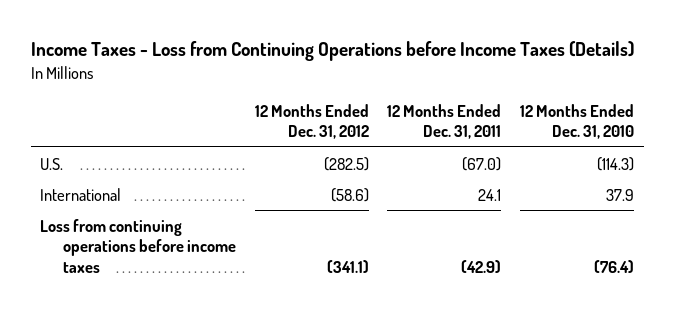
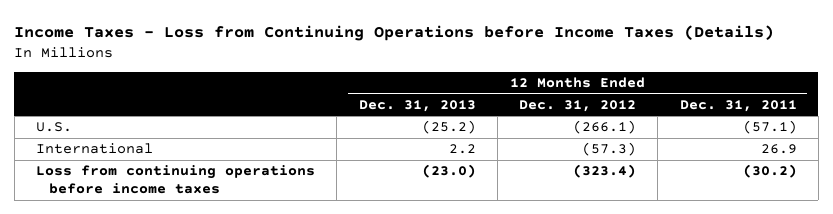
[520,103,635,140] 12 Months Ended Dec. 31, 2010 -> none
none -> [358,99,476,112] Dec. 31, 2013
[323,156,369,171] (282.5) -> [573,120,637,135] (266.1)
[462,156,502,171] (67.0) -> [742,120,797,135] (57.1)
[330,187,369,202] (58.6) -> [582,142,637,157] (57.3)
[478,188,502,201] 24.1 -> [760,144,797,155] 26.9
[326,259,369,273] (341.1) -> [573,164,637,179] (323.4)
[461,259,502,273] (42.9) -> [742,164,797,179] (30.2)

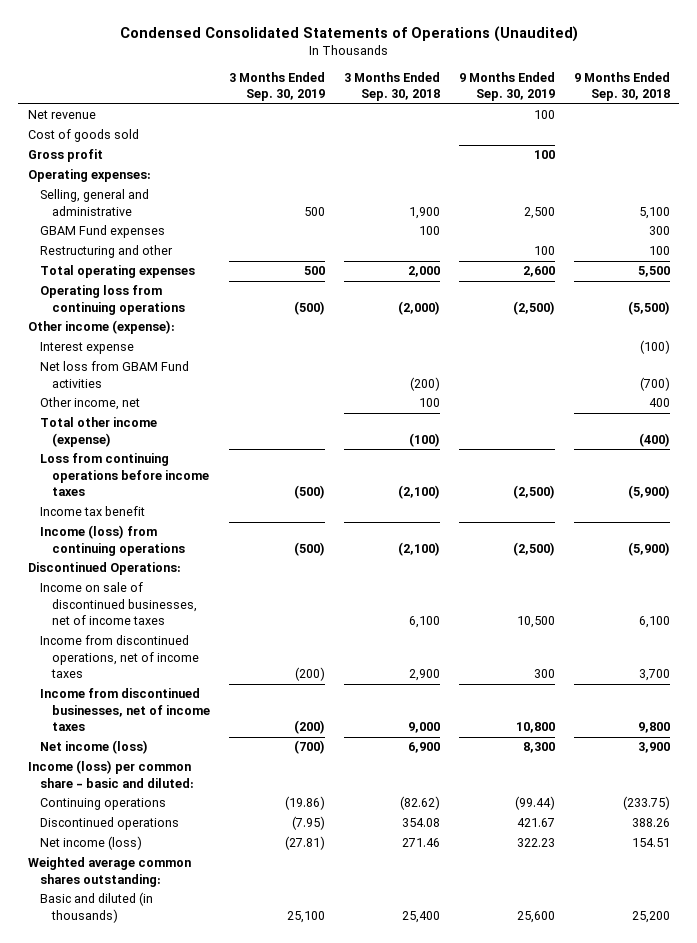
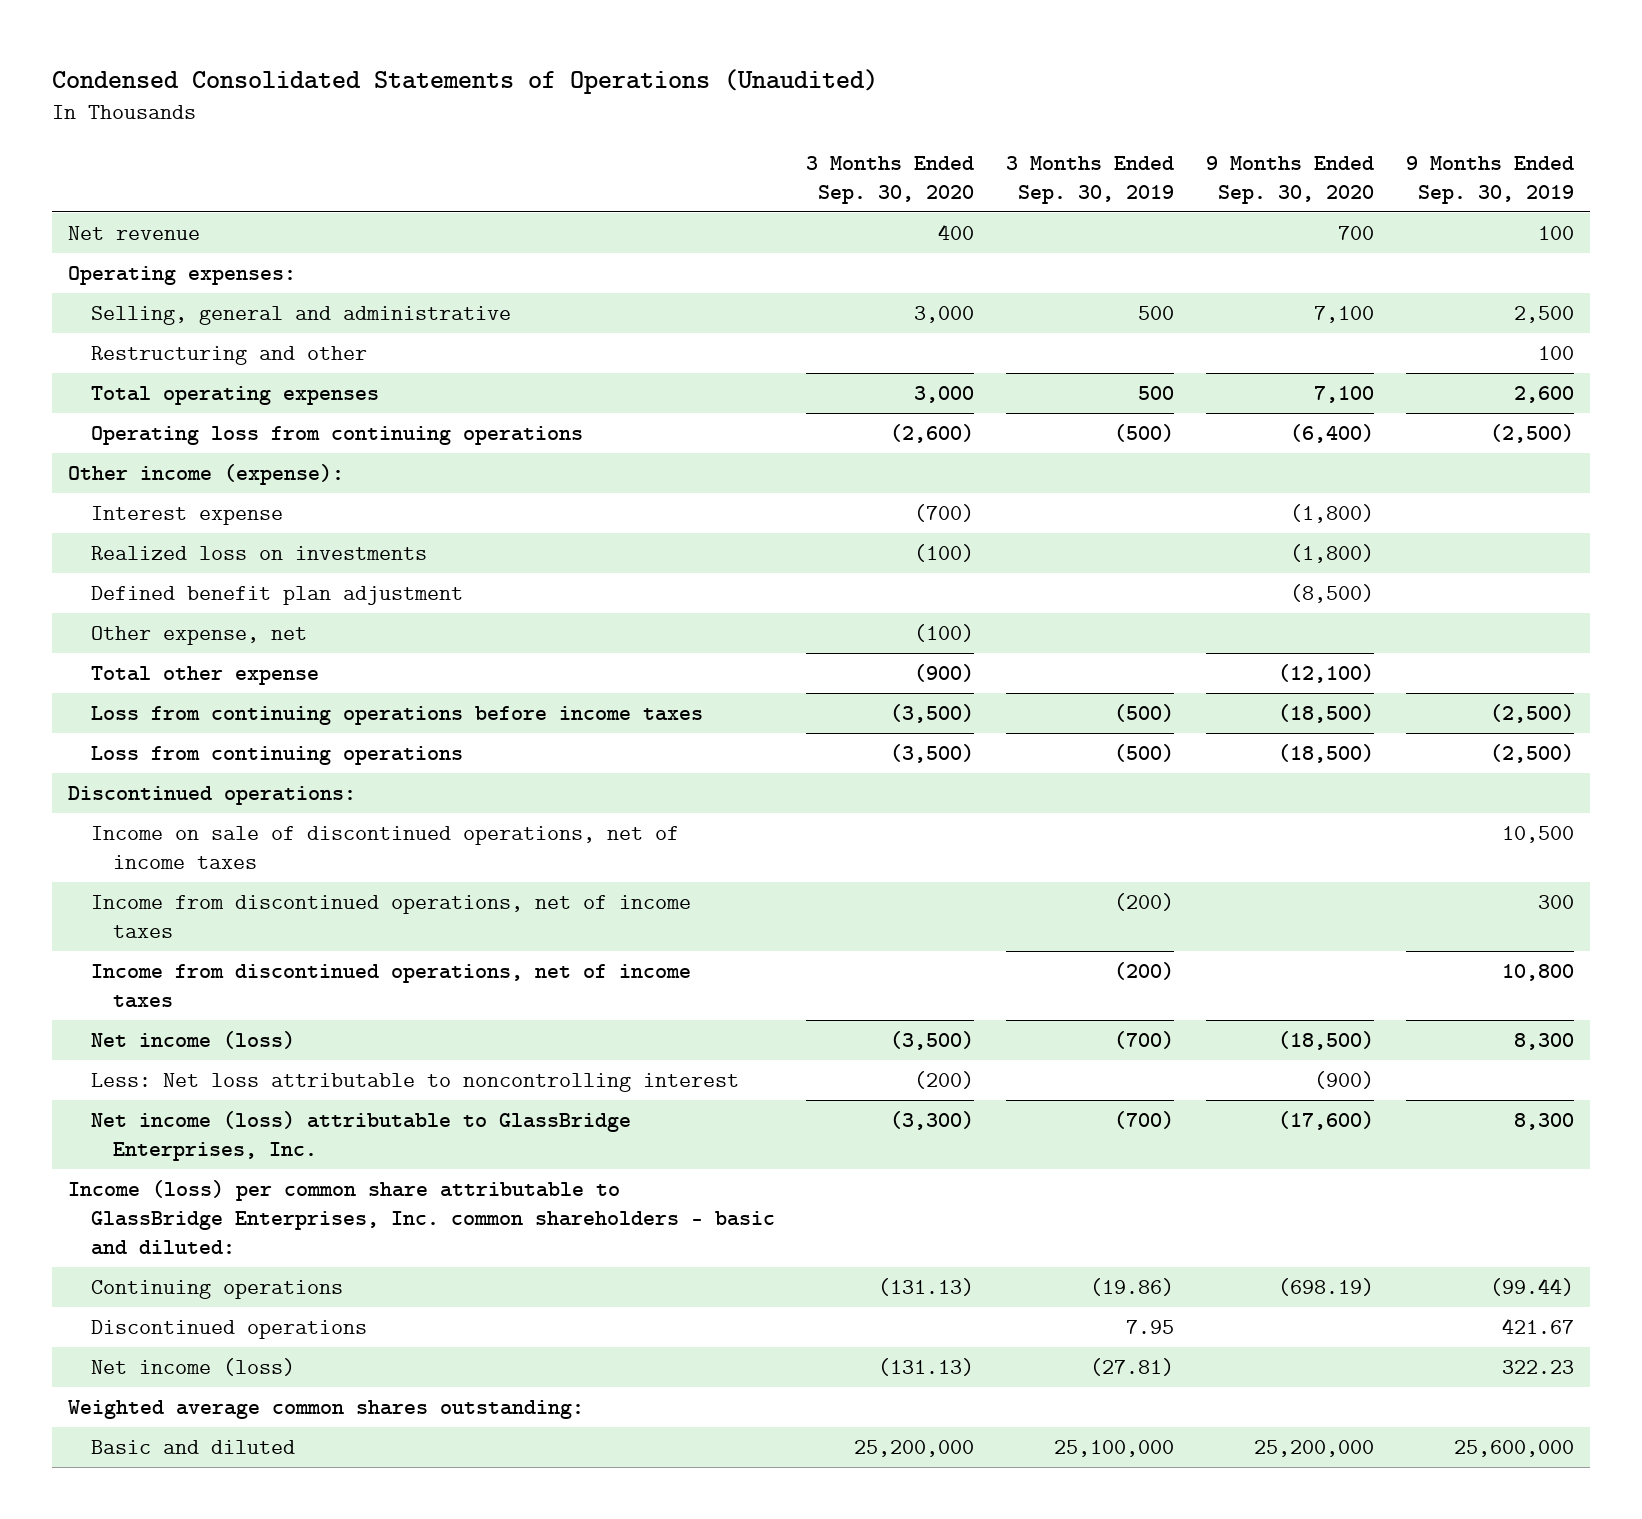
[343,71,440,102] 3 Months Ended Sep. 30, 2018 -> none
[573,71,670,102] 9 Months Ended Sep. 30, 2018 -> none
none -> [806,155,975,204] 3 Months Ended Sep. 30, 2020
none -> [1206,155,1375,204] 9 Months Ended Sep. 30, 2020
[27,129,139,143] Cost of goods sold -> none
[27,149,103,163] Gross profit -> none
[39,225,165,239] GBAM Fund expenses -> none
[39,361,189,388] Net loss from GBAM Fund activities -> none
none -> [90,546,427,561] Realized loss on investments
none -> [90,586,463,606] Defined benefit plan adjustment
[39,397,140,411] Other income, net -> [90,626,307,646] Other expense, net
[39,417,157,447] Total other income (expense) -> [90,666,319,686] Total other expense
[39,506,145,517] Income tax benefit -> none
[39,525,185,556] Income (loss) from continuing operations -> [90,746,463,766] Loss from continuing operations
[27,562,181,576] Discontinued Operations: -> [68,786,357,806] Discontinued operations:
[39,582,197,626] Income on sale of discontinued businesses, net of income taxes -> [90,826,679,870] Income on sale of discontinued operations, net of income taxes
[39,688,210,732] Income from discontinued businesses, net of income taxes -> [90,964,691,1009] Income from discontinued operations, net of income taxes
none -> [90,1073,739,1093] Less: Net loss attributable to noncontrolling interest
none -> [90,1111,631,1162] Net income (loss) attributable to GlassBridge Enterprises, Inc.
[27,760,194,788] Income (loss) per common share - basic and diluted: -> [68,1180,775,1256] Income (loss) per common share attributable to GlassBridge Enterprises, Inc. common shareholders - basic and diluted:
[291,816,325,831] (7.95) -> [1126,1320,1175,1335] 7.95
[39,892,153,923] Basic and diluted (in thousands) -> [90,1440,295,1455] Basic and diluted
[286,910,325,923] 25,100 -> [1054,1440,1175,1458] 25,100,000
[516,910,555,923] 25,600 -> [1453,1440,1574,1458] 25,600,000

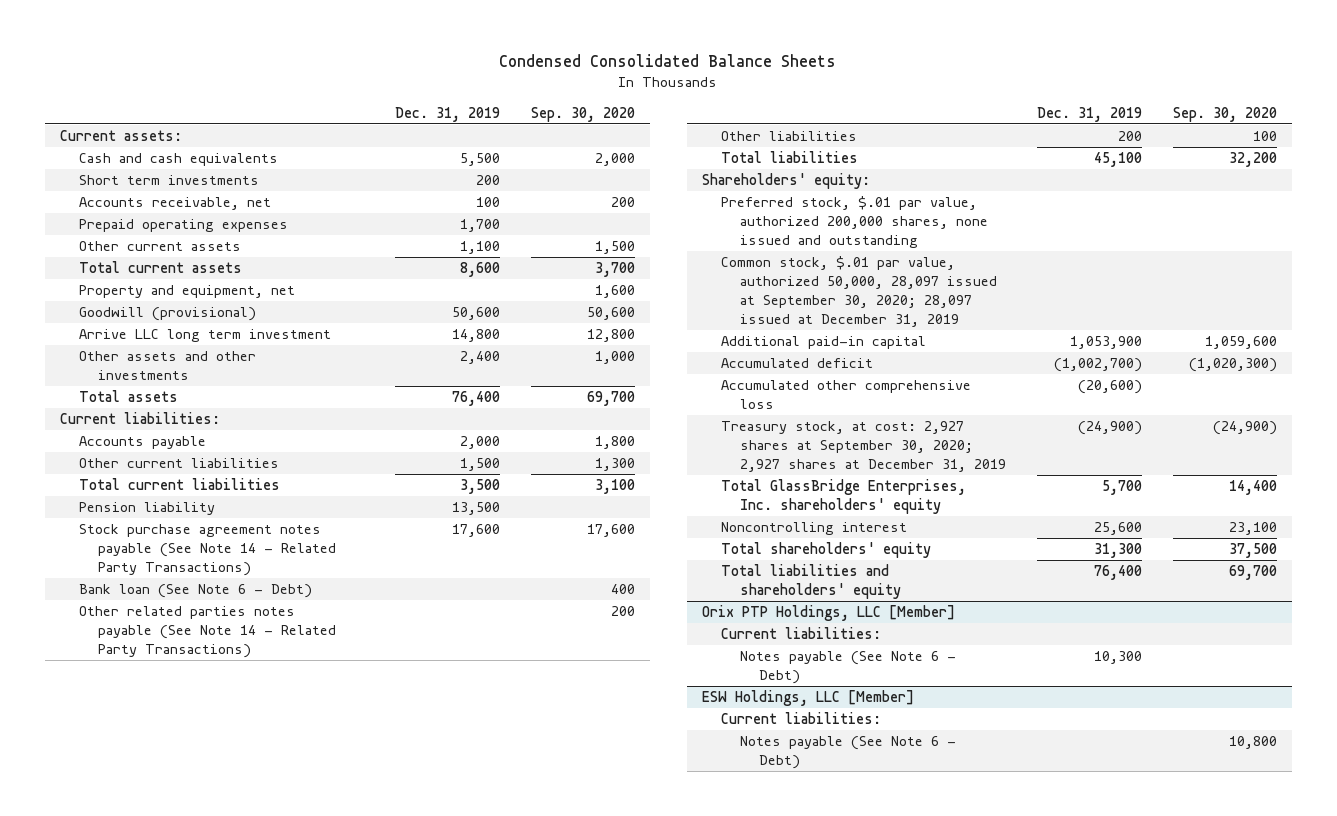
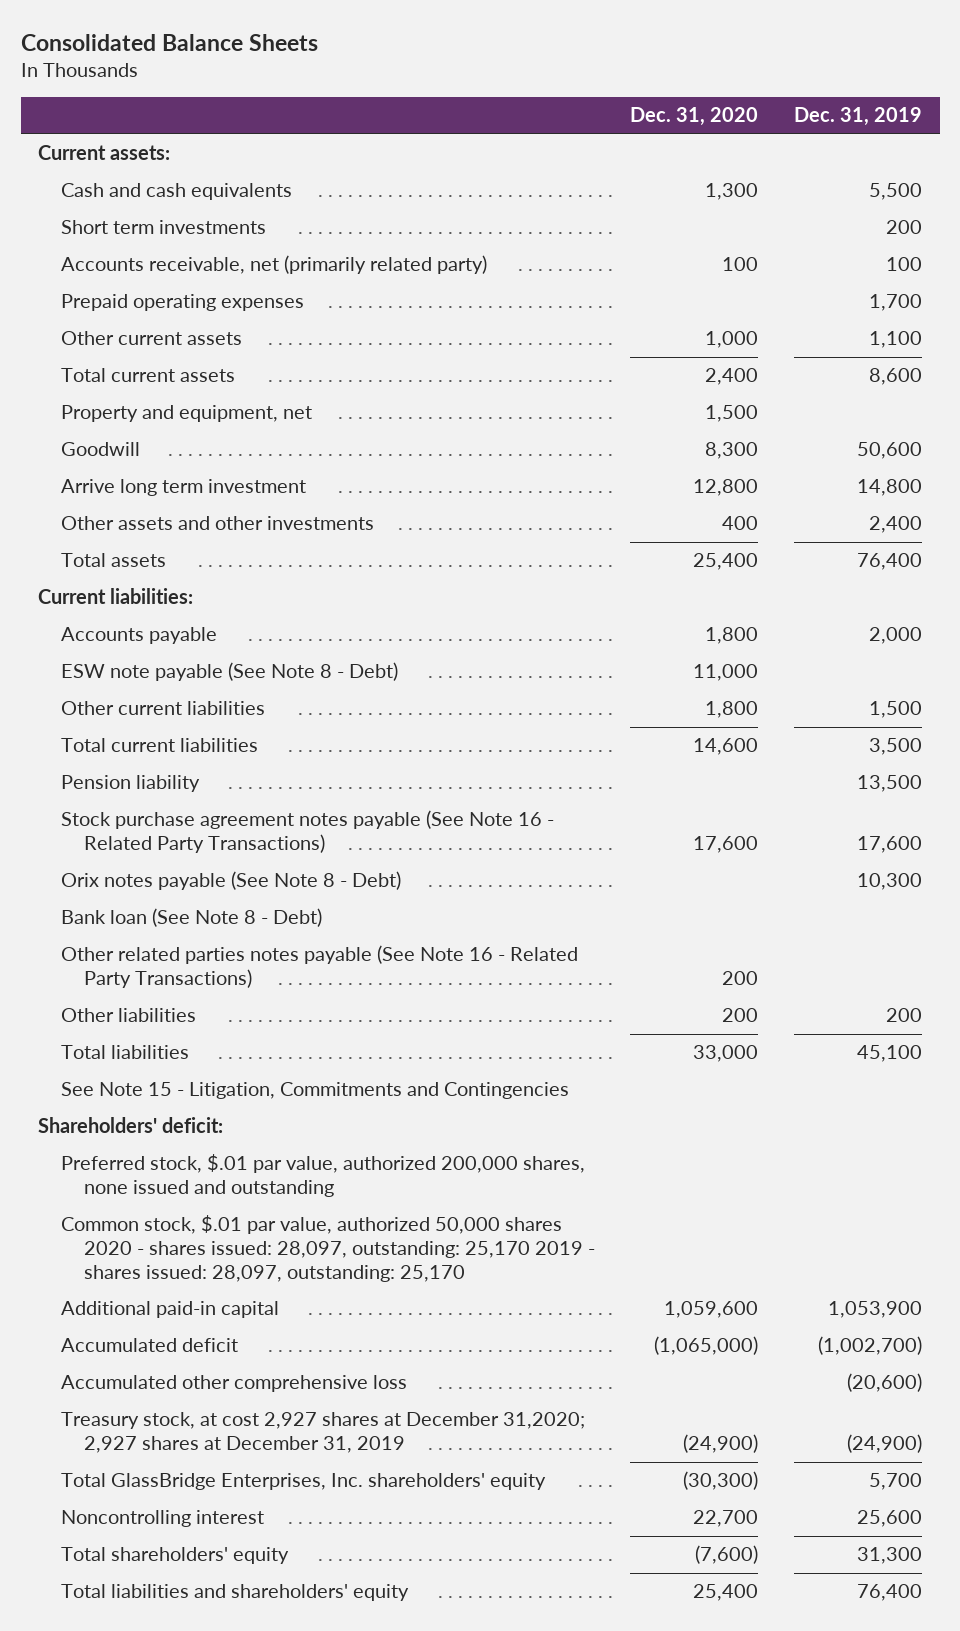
[499,54,837,68] Condensed Consolidated Balance Sheets -> [20,33,318,51] Consolidated Balance Sheets
[530,106,635,122] Sep. 30, 2020 -> none
none -> [630,107,759,127] Dec. 31, 2020
[79,197,272,211] Accounts receivable, net -> [61,255,488,275] Accounts receivable, net (primarily related party)
[79,307,257,322] Goodwill (provisional) -> [61,442,141,457] Goodwill
[79,329,332,343] Arrive LLC long term investment -> [61,479,307,497] Arrive long term investment
none -> [61,662,399,682] ESW note payable (See Note 8 - Debt)
[79,524,336,576] Stock purchase agreement notes payable (See Note 14 - Related Party Transactions) -> [61,810,555,854] Stock purchase agreement notes payable (See Note 16 - Related Party Transactions)
none -> [61,871,402,891] Orix notes payable (See Note 8 - Debt)
[79,584,313,599] Bank loan (See Note 6 - Debt) -> [61,908,323,928] Bank loan (See Note 8 - Debt)
[79,606,336,658] Other related parties notes payable (See Note 14 - Related Party Transactions) -> [61,945,579,989] Other related parties notes payable (See Note 16 - Related Party Transactions)
none -> [61,1082,570,1100] See Note 15 - Litigation, Commitments and Contingencies
[702,173,871,190] Shareholders' equity: -> [38,1117,224,1134] Shareholders' deficit:
[720,256,997,327] Common stock, $.01 par value, authorized 50,000, 28,097 issued at September 30, 2020; 28,097 issued at December 31, 2019 -> [61,1215,595,1282] Common stock, $.01 par value, authorized 50,000 shares 2020 - shares issued: 28,097, outstanding: 25,170 2019 - shares issued: 28,097, outstanding: 25,170
[720,421,1006,472] Treasury stock, at cost: 2,927 shares at September 30, 2020; 2,927 shares at December 31, 2019 -> [61,1412,586,1454] Treasury stock, at cost 2,927 shares at December 31,2020; 2,927 shares at December 31, 2019
[702,605,956,622] Orix PTP Holdings, LLC [Member] -> none
[720,627,881,640] Current liabilities: -> none
[739,651,956,685] Notes payable (See Note 6 - Debt) -> none
[702,690,915,707] ESW Holdings, LLC [Member] -> none
[720,712,881,725] Current liabilities: -> none
[739,736,956,770] Notes payable (See Note 6 - Debt) -> none

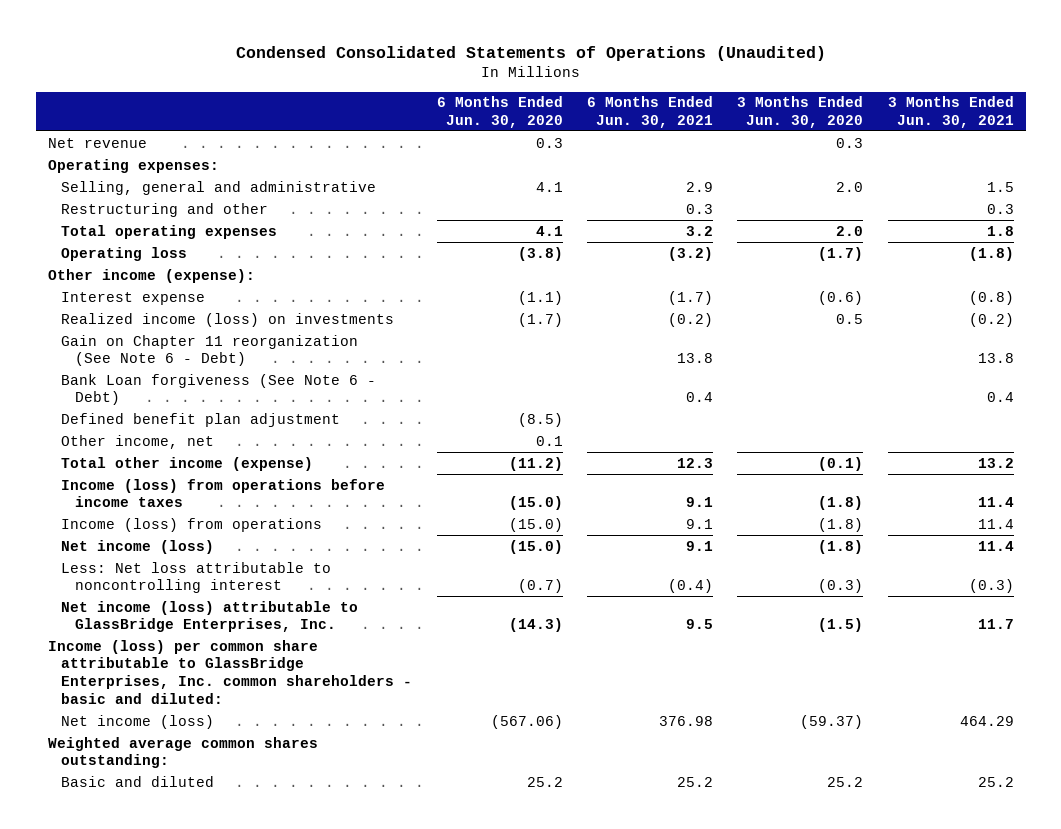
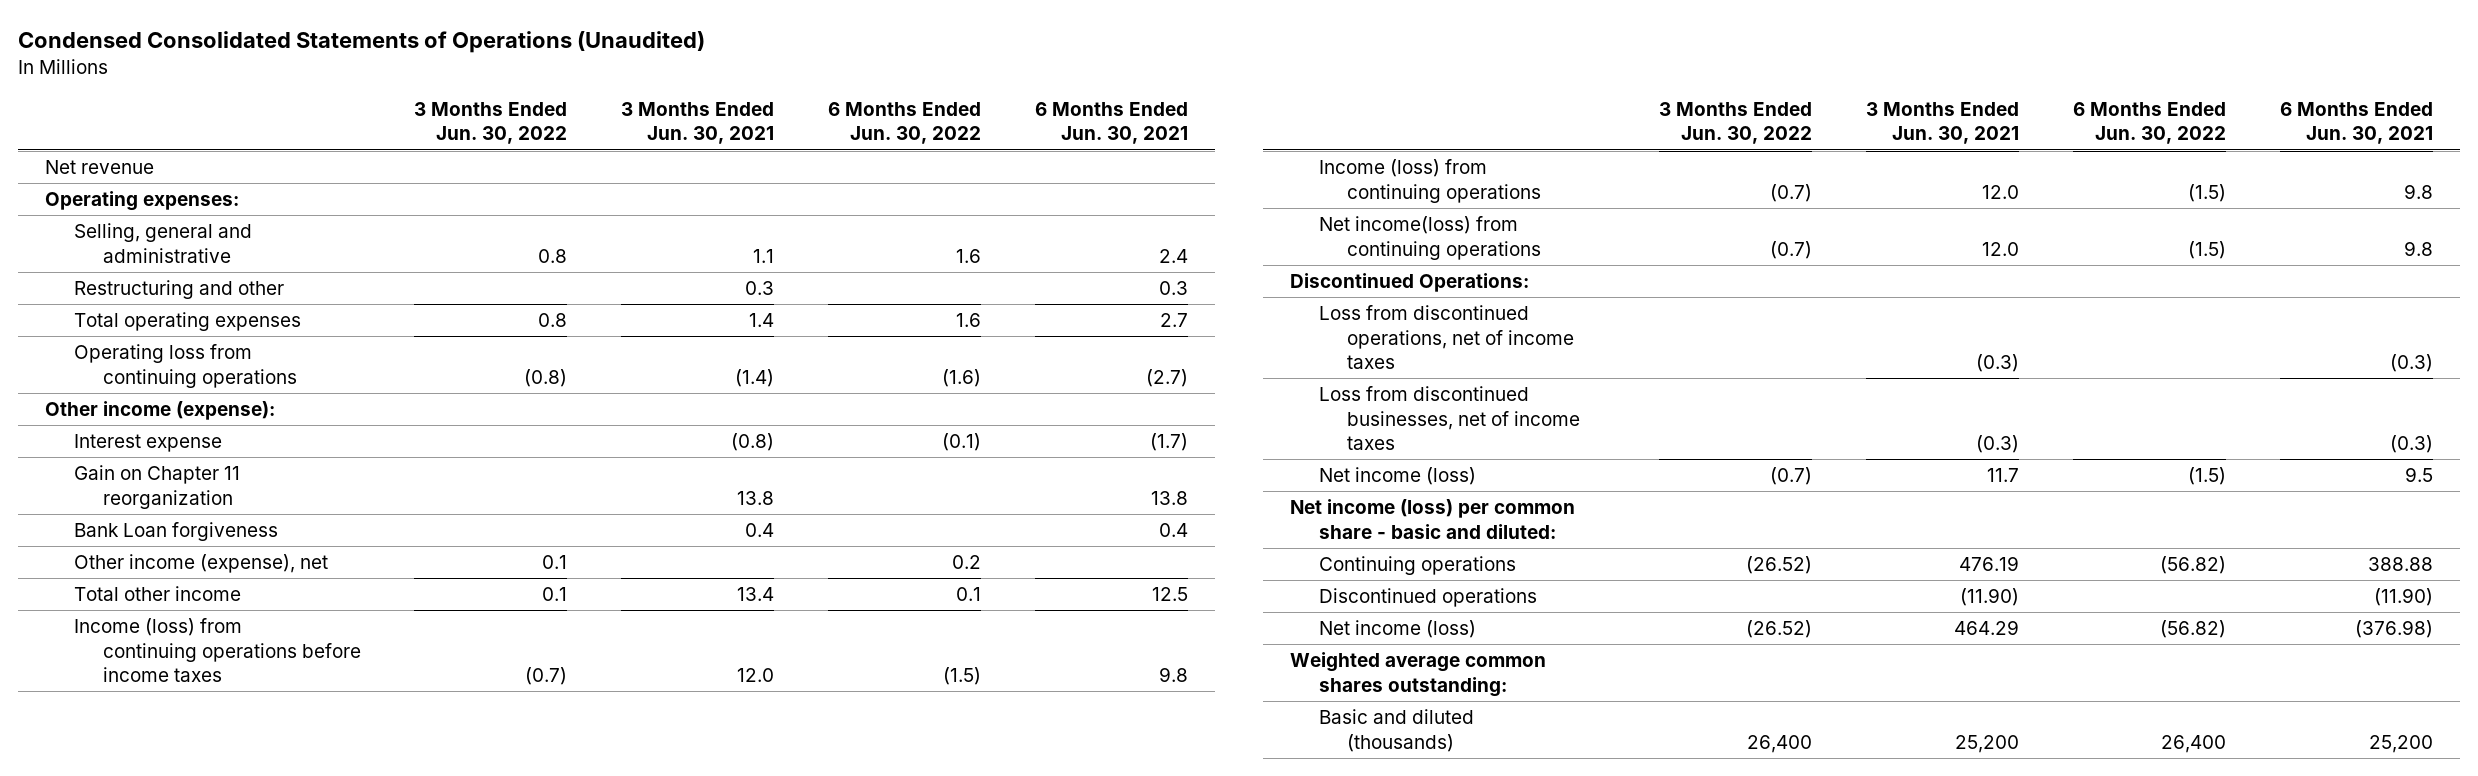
[436,96,563,128] 6 Months Ended Jun. 30, 2020 -> none
[737,96,864,128] 3 Months Ended Jun. 30, 2020 -> none
none -> [414,102,568,145] 3 Months Ended Jun. 30, 2022
none -> [828,102,982,145] 6 Months Ended Jun. 30, 2022
[686,181,714,192] 2.9 -> [1159,248,1189,263] 2.4
[986,181,1014,192] 1.5 -> [753,248,775,263] 1.1
[686,225,714,236] 3.2 -> [1160,313,1189,328] 2.7
[986,225,1014,236] 1.8 -> [749,313,775,328] 1.4
[61,246,188,261] Operating loss -> [73,344,297,388] Operating loss from continuing operations
[668,246,714,261] (3.2) -> [1146,368,1189,387] (2.7)
[968,246,1014,261] (1.8) -> [735,368,775,387] (1.4)
[61,312,395,327] Realized income (loss) on investments -> none
[61,412,341,427] Defined benefit plan adjustment -> none
[61,561,332,594] Less: Net loss attributable to noncontrolling interest -> none
[61,600,359,633] Net income (loss) attributable to GlassBridge Enterprises, Inc. -> none
[61,334,359,367] Gain on Chapter 11 reorganization (See Note 6 - Debt) -> [73,465,240,509] Gain on Chapter 11 reorganization
[61,373,377,406] Bank Loan forgiveness (See Note 6 - Debt) -> [73,522,278,542] Bank Loan forgiveness
[61,434,215,449] Other income, net -> [73,554,328,574] Other income (expense), net
[61,456,314,471] Total other income (expense) -> [73,586,241,602] Total other income
[677,457,714,468] 12.3 -> [1152,587,1189,602] 12.5
[977,457,1014,468] 13.2 -> [737,587,775,602] 13.4
[61,478,386,508] Income (loss) from operations before income taxes -> [73,618,361,682] Income (loss) from continuing operations before income taxes
[686,497,714,508] 9.1 -> [1159,666,1189,682] 9.8
[977,497,1014,508] 11.4 -> [737,667,775,682] 12.0
none -> [1318,159,1542,203] Income (loss) from continuing operations
[61,517,323,532] Income (loss) from operations -> [1318,216,1542,260] Net income(loss) from continuing operations
[686,518,714,529] 9.1 -> [2403,240,2433,256] 9.8
[977,518,1014,529] 11.4 -> [1981,241,2019,256] 12.0
none -> [1289,273,1529,293] Discontinued Operations:
none -> [1318,305,1575,369] Loss from discontinued operations, net of income taxes
none -> [1318,386,1581,450] Loss from discontinued businesses, net of income taxes
[686,540,714,551] 9.1 -> [2404,467,2433,483] 9.5
[977,540,1014,551] 11.4 -> [1986,468,2019,483] 11.7
[47,639,413,704] Income (loss) per common share attributable to GlassBridge Enterprises, Inc. common shareholders - basic and diluted: -> [1289,499,1575,539] Net income (loss) per common share - basic and diluted:
none -> [1318,556,1516,576] Continuing operations
none -> [1318,588,1537,608] Discontinued operations
[659,715,714,726] 376.98 -> [2354,620,2433,639] (376.98)
[61,775,215,787] Basic and diluted -> [1318,709,1474,752] Basic and diluted (thousands)
[677,776,714,787] 25.2 -> [2368,734,2433,753] 25,200
[977,776,1014,787] 25.2 -> [1954,734,2019,753] 25,200

